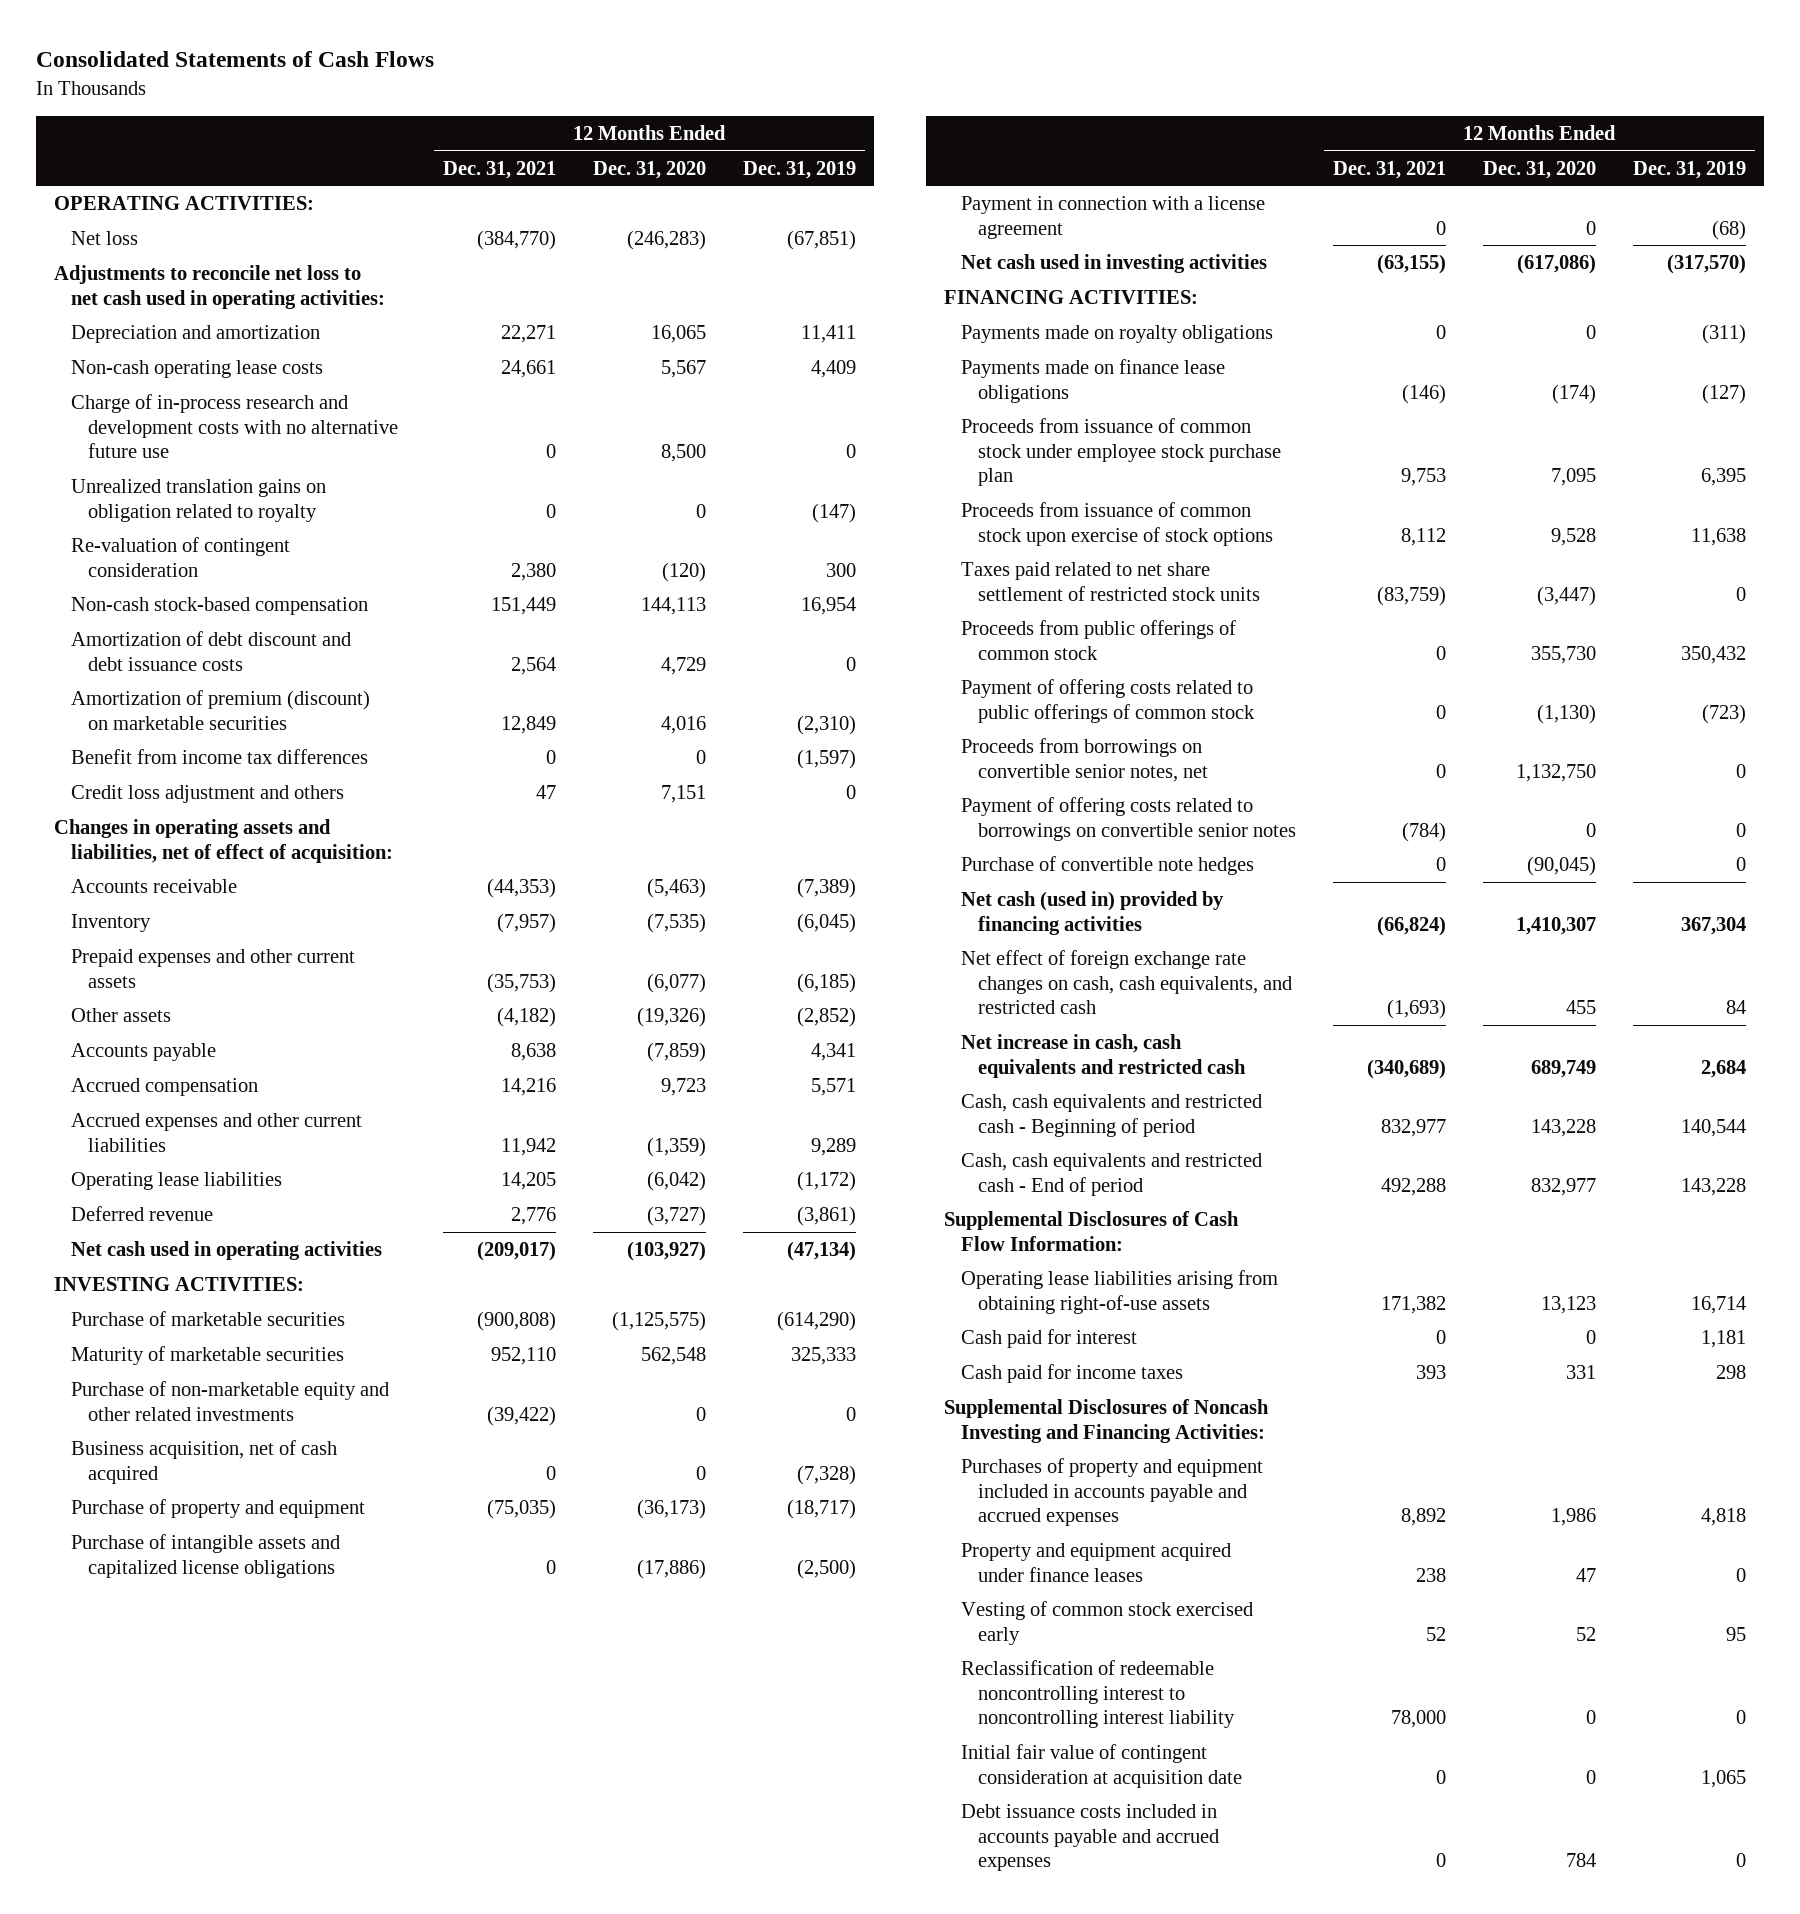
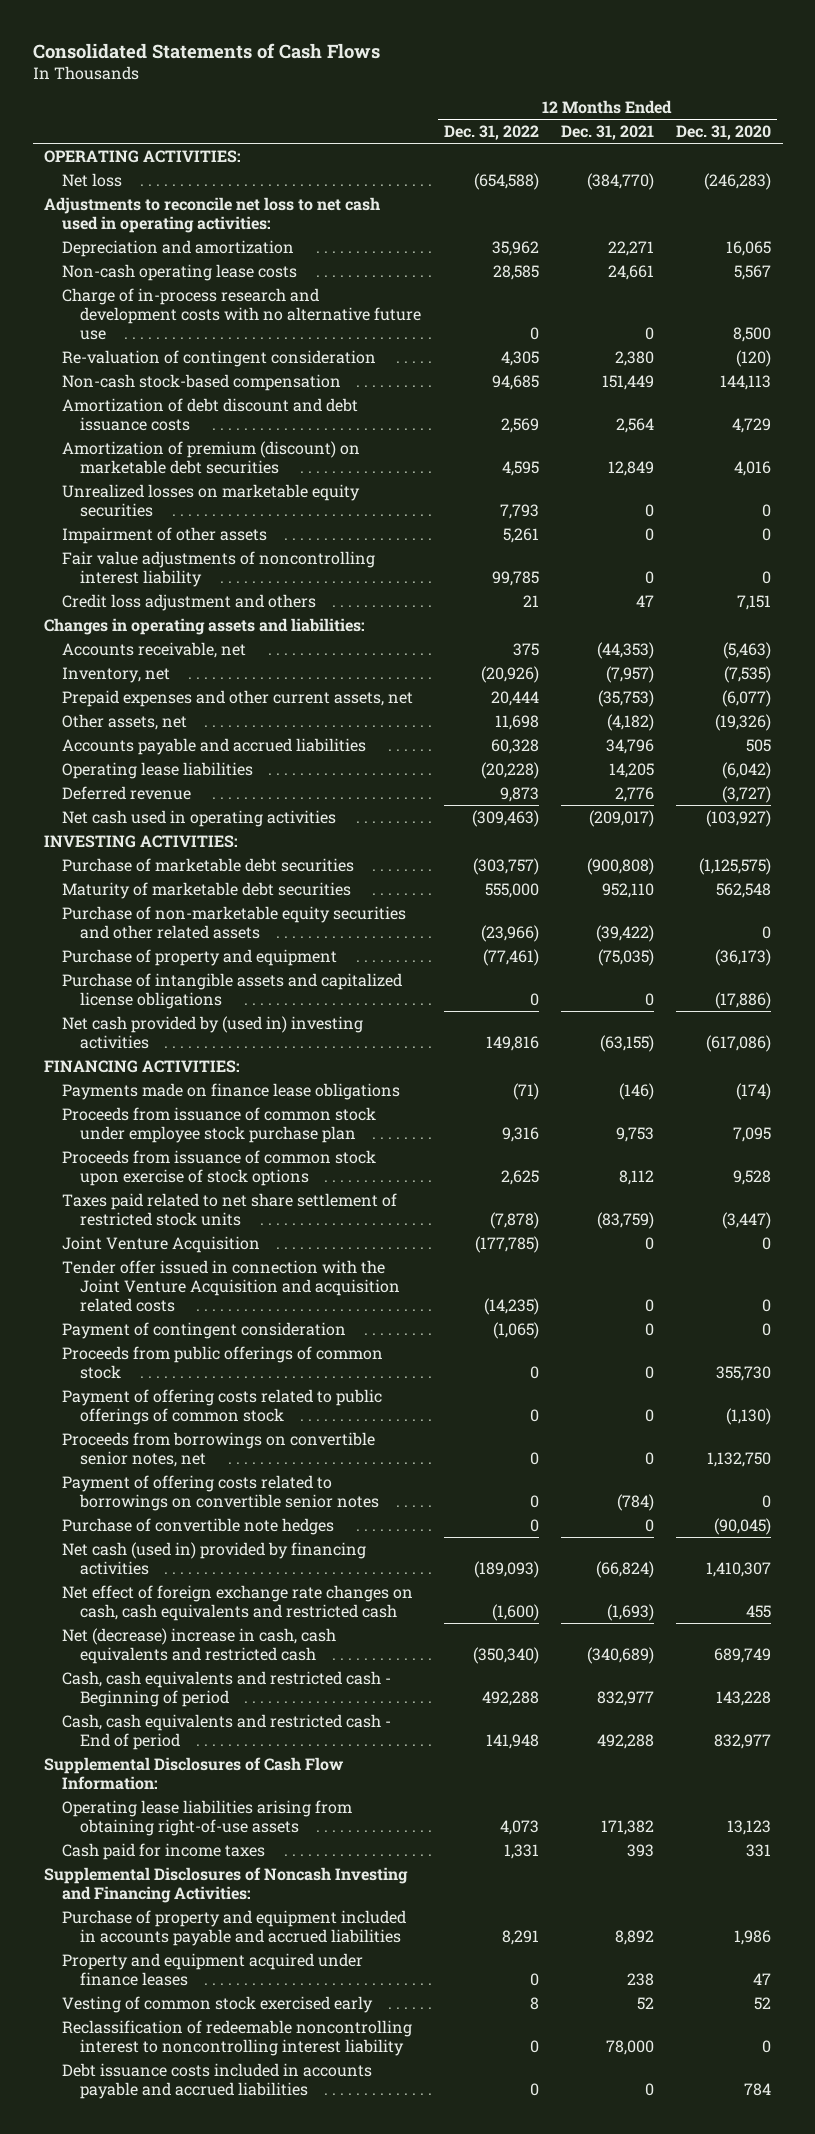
[742,160,856,179] Dec. 31, 2019 -> none
none -> [443,124,539,140] Dec. 31, 2022
[71,479,327,522] Unrealized translation gains on obligation related to royalty -> none
[71,690,371,730] Amortization of premium (discount) on marketable securities -> [62,440,361,474] Amortization of premium (discount) on marketable debt securities
none -> [62,483,361,517] Unrealized losses on marketable equity securities
none -> [62,526,268,544] Impairment of other assets
[71,749,369,765] Benefit from income tax differences -> [62,550,376,587] Fair value adjustments of noncontrolling interest liability
[71,1043,217,1062] Accounts payable -> none
[71,1078,259,1097] Accrued compensation -> none
[71,1113,363,1152] Accrued expenses and other current liabilities -> none
[53,819,394,863] Changes in operating assets and liabilities, net of effect of acquisition: -> [43,617,365,635] Changes in operating assets and liabilities:
[71,879,238,894] Accounts receivable -> [62,641,247,658] Accounts receivable, net
[71,914,152,933] Inventory -> [62,666,171,683] Inventory, net
[71,949,356,988] Prepaid expenses and other current assets -> [62,689,414,707] Prepaid expenses and other current assets, net
[71,1008,172,1023] Other assets -> [62,713,188,730] Other assets, net
none -> [62,737,367,755] Accounts payable and accrued liabilities
[71,1440,338,1484] Business acquisition, net of cash acquired -> none
[71,1311,346,1327] Purchase of marketable securities -> [62,857,355,872] Purchase of marketable debt securities
[71,1346,345,1366] Maturity of marketable securities -> [62,881,352,899] Maturity of marketable debt securities
[71,1381,390,1421] Purchase of non-marketable equity and other related investments -> [62,905,407,939] Purchase of non-marketable equity securities and other related assets
[961,196,1266,239] Payment in connection with a license agreement -> none
[961,254,1268,274] Net cash used in investing activities -> [62,1015,364,1049] Net cash provided by (used in) investing activities
[961,325,1274,344] Payments made on royalty obligations -> none
none -> [62,1235,261,1253] Joint Venture Acquisition
none -> [62,1259,401,1312] Tender offer issued in connection with the Joint Venture Acquisition and acquisition related costs
none -> [62,1321,347,1339] Payment of contingent consideration
[961,950,1293,1015] Net effect of foreign exchange rate changes on cash, cash equivalents, and restricted cash -> [62,1584,414,1621] Net effect of foreign exchange rate changes on cash, cash equivalents and restricted cash
[961,1034,1247,1078] Net increase in cash, cash equivalents and restricted cash -> [62,1627,337,1664] Net (decrease) increase in cash, cash equivalents and restricted cash
[961,1329,1138,1349] Cash paid for interest -> none
[961,1458,1264,1527] Purchases of property and equipment included in accounts payable and accrued expenses -> [62,1909,407,1946] Purchase of property and equipment included in accounts payable and accrued liabilities
[961,1744,1243,1788] Initial fair value of contingent consideration at acquisition date -> none
[961,1804,1220,1872] Debt issuance costs included in accounts payable and accrued expenses -> [62,2062,373,2099] Debt issuance costs included in accounts payable and accrued liabilities

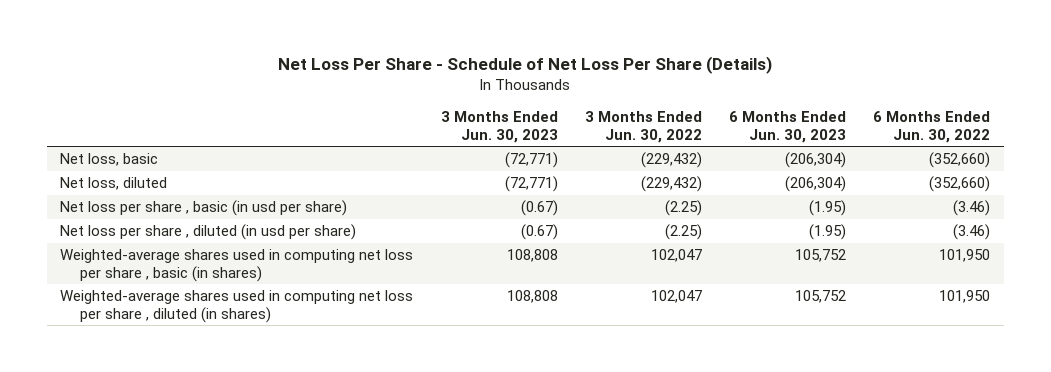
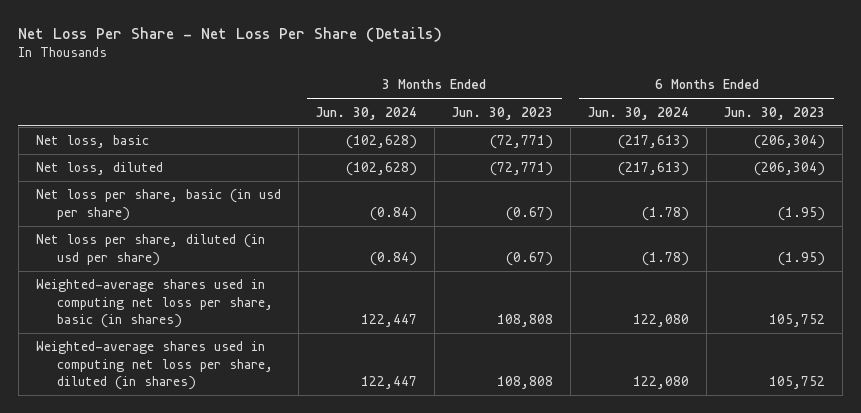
[278,55,773,74] Net Loss Per Share - Schedule of Net Loss Per Share (Details) -> [18,26,443,42] Net Loss Per Share - Net Loss Per Share (Details)
[584,111,702,143] 3 Months Ended Jun. 30, 2022 -> none
[873,111,991,143] 6 Months Ended Jun. 30, 2022 -> none
none -> [315,106,417,120] Jun. 30, 2024
none -> [588,106,690,120] Jun. 30, 2024
[60,200,348,217] Net loss per share , basic (in usd per share) -> [35,189,281,221] Net loss per share, basic (in usd per share)
[60,224,357,241] Net loss per share , diluted (in usd per share) -> [35,234,265,266] Net loss per share, diluted (in usd per share)
[60,249,414,282] Weighted-average shares used in computing net loss per share , basic (in shares) -> [35,279,273,328] Weighted-average shares used in computing net loss per share, basic (in shares)
[60,290,414,323] Weighted-average shares used in computing net loss per share , diluted (in shares) -> [35,341,273,390] Weighted-average shares used in computing net loss per share, diluted (in shares)

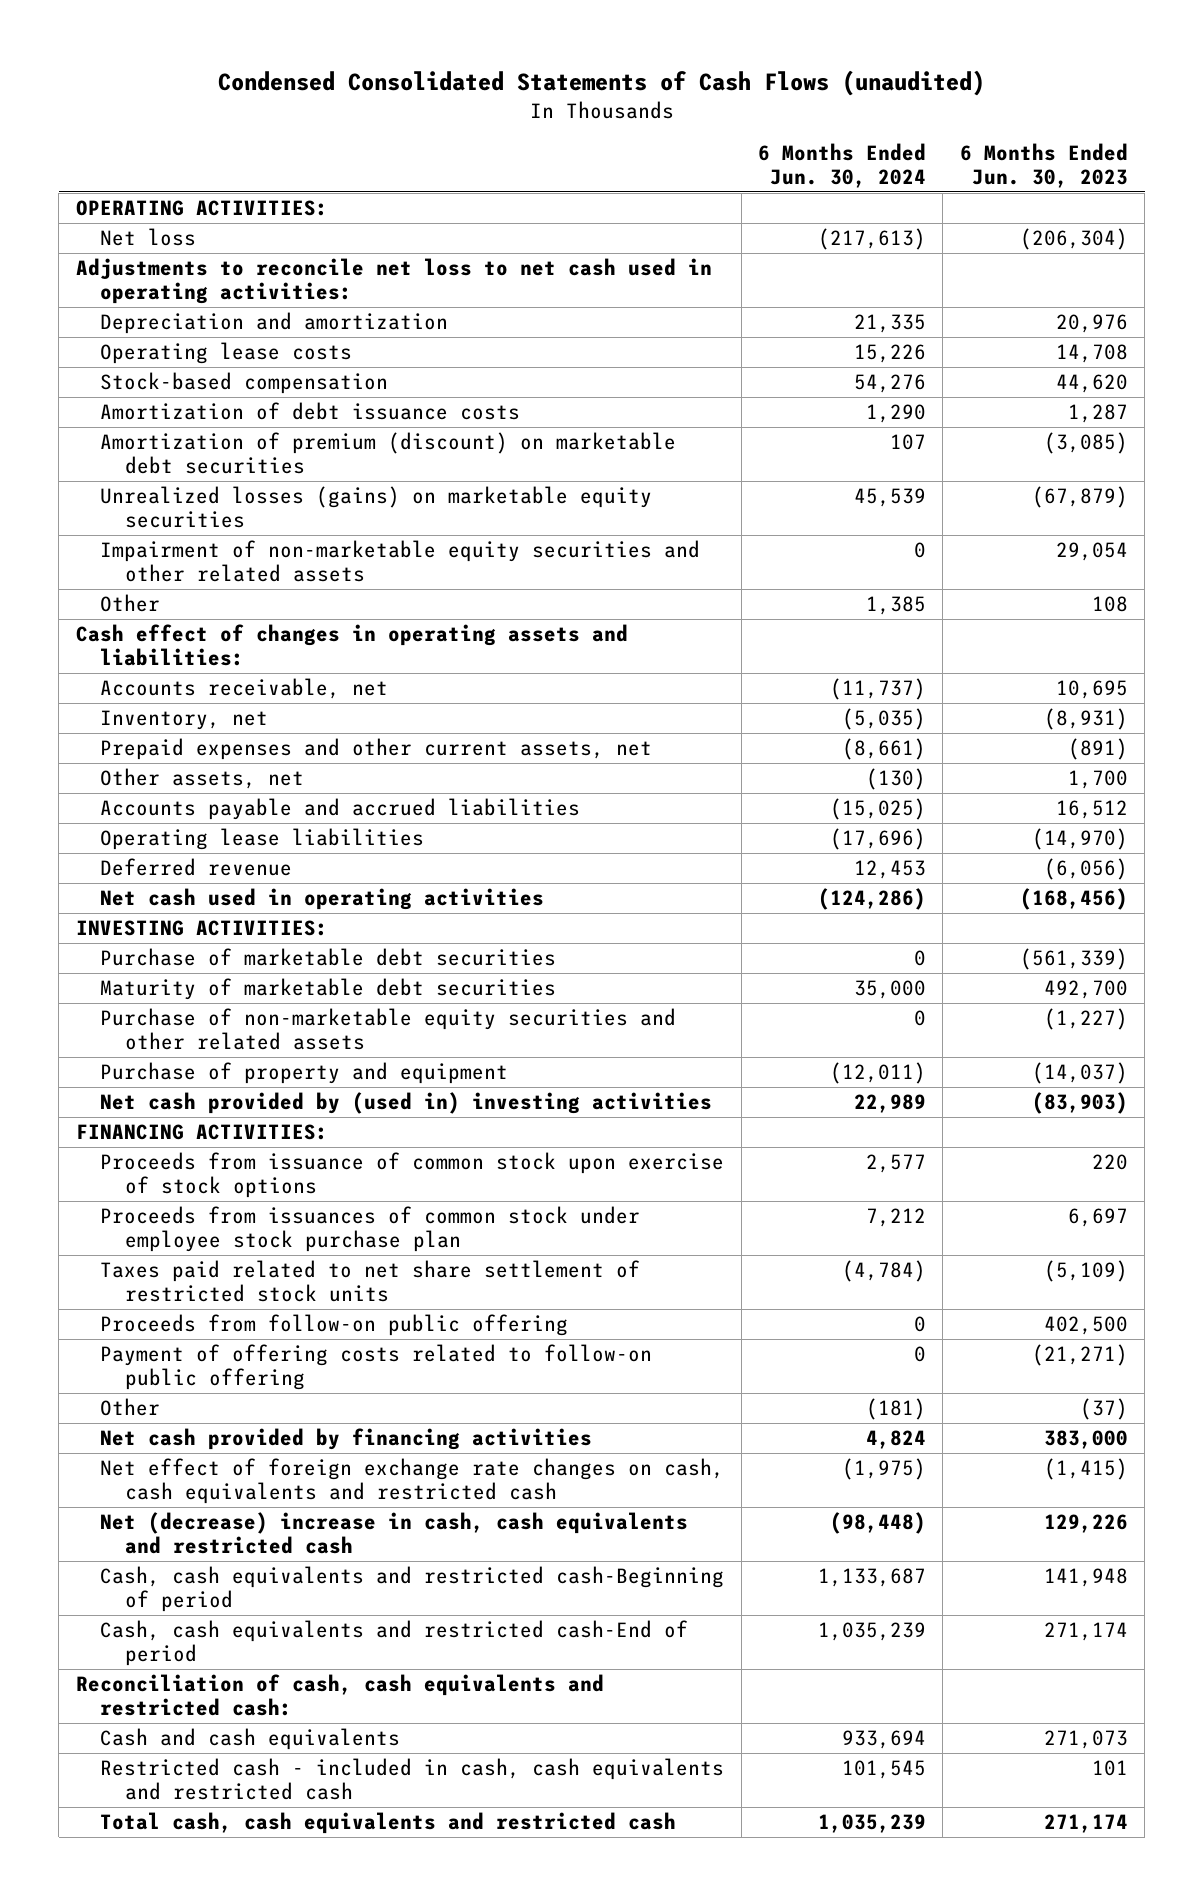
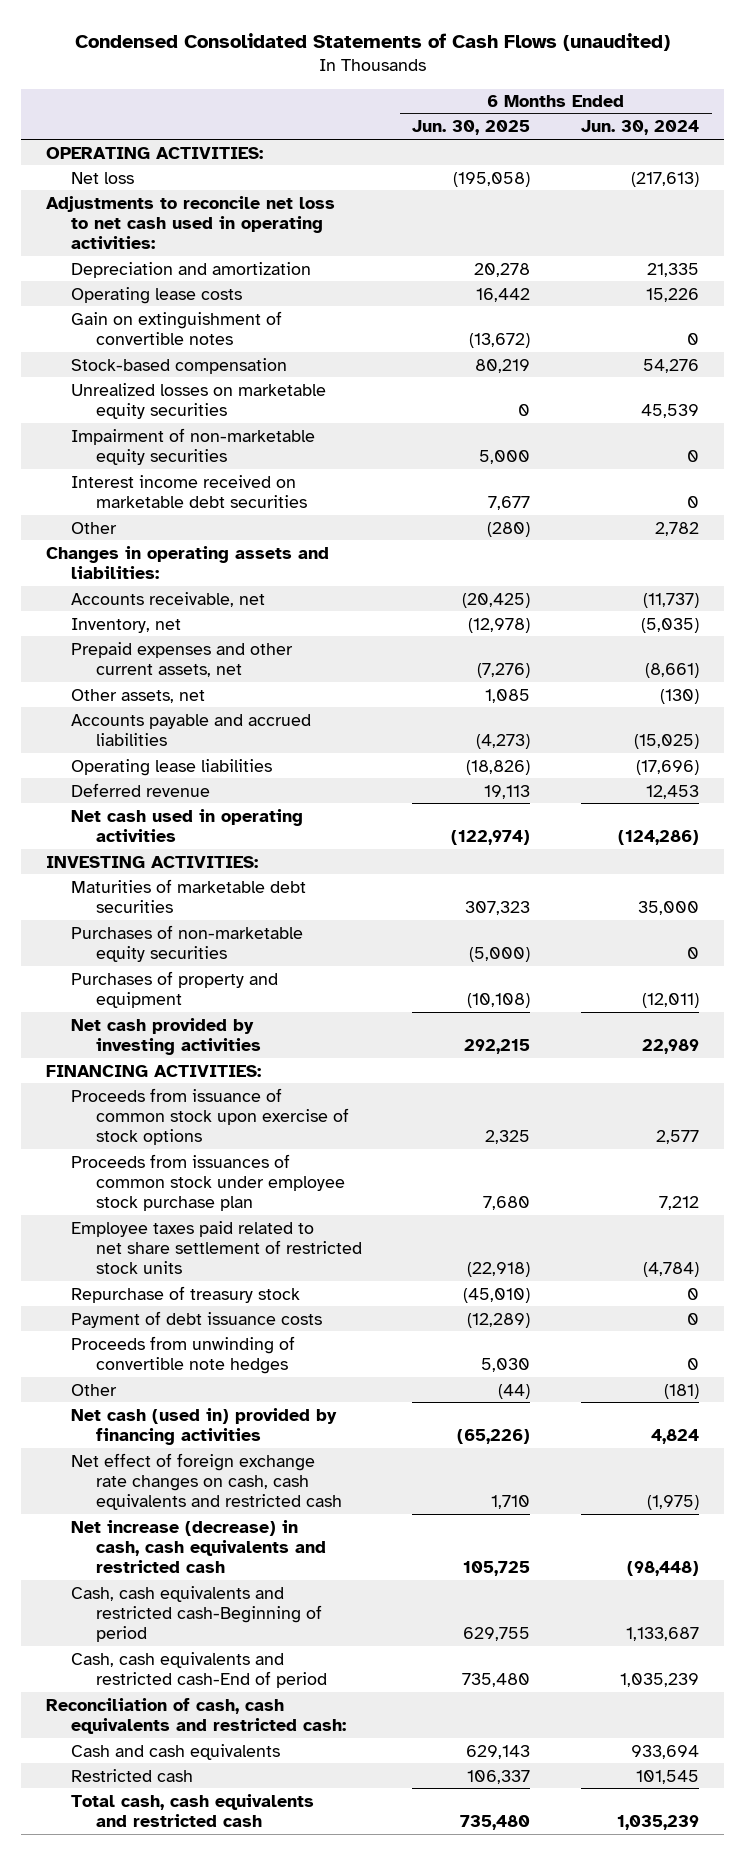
[959,143,1128,188] 6 Months Ended Jun. 30, 2023 -> none
none -> [412,120,531,136] Jun. 30, 2025
none -> [70,310,282,345] Gain on extinguishment of convertible notes
[100,402,521,421] Amortization of debt issuance costs -> none
[100,432,677,474] Amortization of premium (discount) on marketable debt securities -> none
[100,486,653,528] Unrealized losses (gains) on marketable equity securities -> [70,382,326,419] Unrealized losses on marketable equity securities
[100,540,701,582] Impairment of non-marketable equity securities and other related assets -> [70,427,315,465] Impairment of non-marketable equity securities
none -> [70,474,307,508] Interest income received on marketable debt securities
[866,596,927,616] 1,385 -> [655,521,700,536] 2,782
[75,624,628,666] Cash effect of changes in operating assets and liabilities: -> [46,545,330,579] Changes in operating assets and liabilities:
[100,948,557,967] Purchase of marketable debt securities -> none
[100,978,557,1001] Maturity of marketable debt securities -> [70,878,306,913] Maturities of marketable debt securities
[100,1008,677,1050] Purchase of non-marketable equity securities and other related assets -> [70,924,303,962] Purchases of non-marketable equity securities
[100,1062,509,1085] Purchase of property and equipment -> [70,970,278,1008] Purchases of property and equipment
[100,1092,713,1115] Net cash provided by (used in) investing activities -> [70,1017,261,1055] Net cash provided by investing activities
[100,1314,569,1337] Proceeds from follow-on public offering -> none
[100,1344,653,1390] Payment of offering costs related to follow-on public offering -> none
[100,1260,641,1302] Taxes paid related to net share settlement of restricted stock units -> [70,1220,362,1275] Employee taxes paid related to net share settlement of restricted stock units
none -> [70,1285,300,1303] Repurchase of treasury stock
none -> [70,1310,322,1328] Payment of debt issuance costs
none -> [70,1335,295,1374] Proceeds from unwinding of convertible note hedges
[100,1428,593,1451] Net cash provided by financing activities -> [70,1407,337,1445] Net cash (used in) provided by financing activities
[100,1512,689,1554] Net (decrease) increase in cash, cash equivalents and restricted cash -> [70,1519,326,1574] Net increase (decrease) in cash, cash equivalents and restricted cash
[100,1758,725,1800] Restricted cash - included in cash, cash equivalents and restricted cash -> [70,1768,193,1782] Restricted cash

